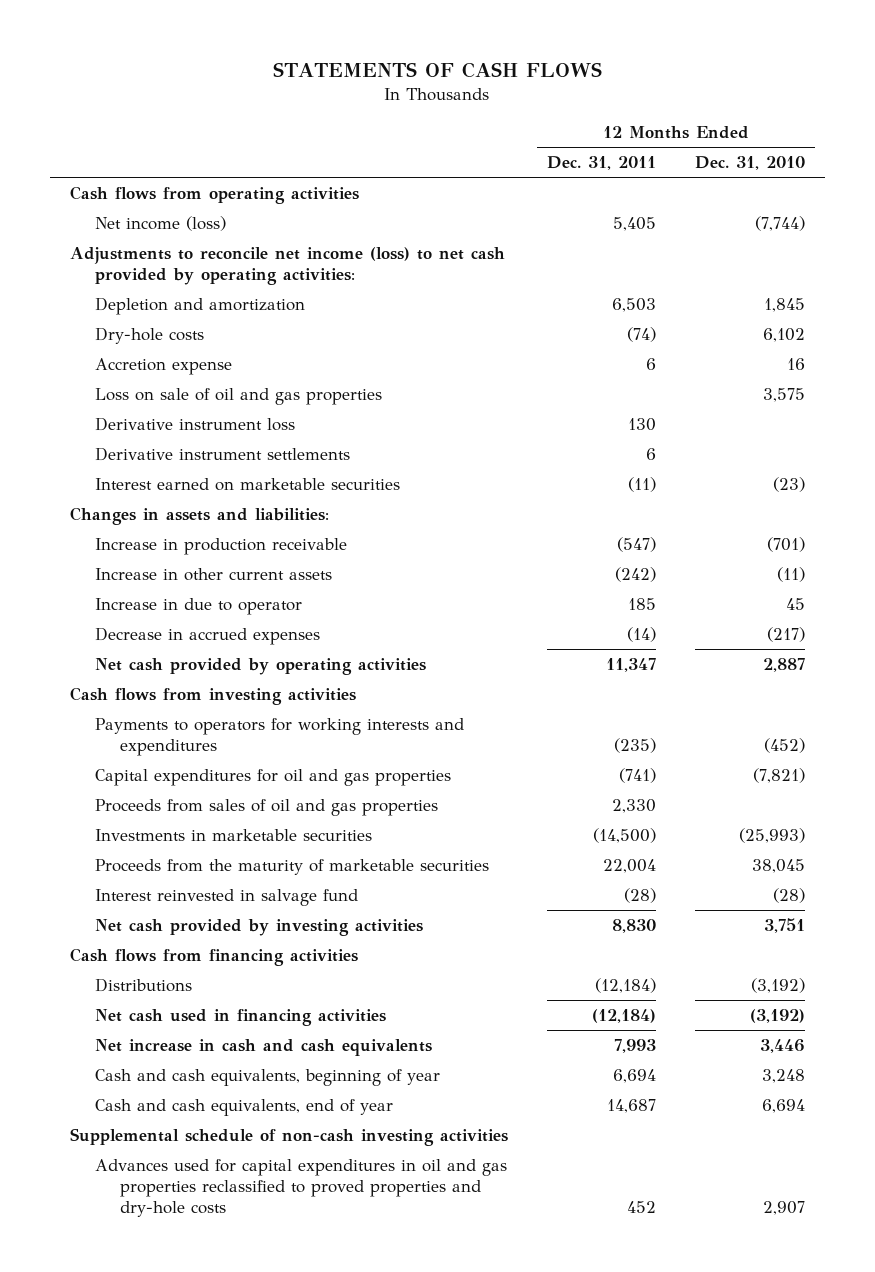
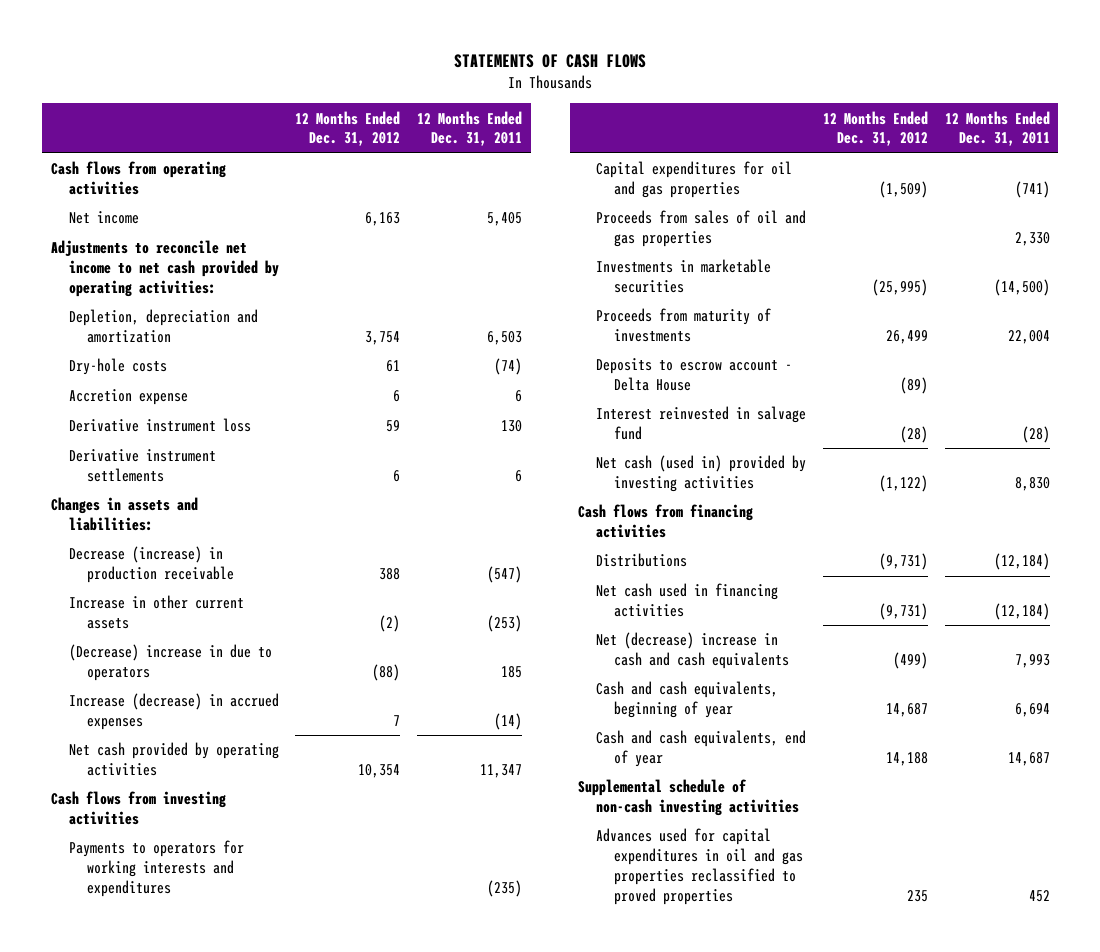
[695,156,806,171] Dec. 31, 2010 -> none
none -> [295,110,401,147] 12 Months Ended Dec. 31, 2012
[95,215,227,231] Net income (loss) -> [68,211,139,225] Net income
[69,246,505,285] Adjustments to reconcile net income (loss) to net cash provided by operating activities: -> [50,240,279,297] Adjustments to reconcile net income to net cash provided by operating activities:
[95,296,306,315] Depletion and amortization -> [68,309,258,344] Depletion, depreciation and amortization
[95,387,383,405] Loss on sale of oil and gas properties -> none
[95,477,401,491] Interest earned on marketable securities -> none
[95,537,348,555] Increase in production receivable -> [68,546,234,584] Decrease (increase) in production receivable
[614,566,656,582] (242) -> [487,615,523,633] (253)
[95,597,303,615] Increase in due to operator -> [68,644,272,682] (Decrease) increase in due to operators
[95,626,321,645] Decrease in accrued expenses -> [68,693,279,731] Increase (decrease) in accrued expenses
[95,858,490,875] Proceeds from the maturity of marketable securities -> [596,308,772,343] Proceeds from maturity of investments
none -> [596,358,793,392] Deposits to escrow account - Delta House
[95,918,424,936] Net cash provided by investing activities -> [596,455,807,493] Net cash (used in) provided by investing activities
[95,1038,433,1056] Net increase in cash and cash equivalents -> [596,632,790,670] Net (decrease) increase in cash and cash equivalents
[95,1158,508,1217] Advances used for capital expenditures in oil and gas properties reclassified to proved properties and dry-hole costs -> [596,828,804,905] Advances used for capital expenditures in oil and gas properties reclassified to proved properties

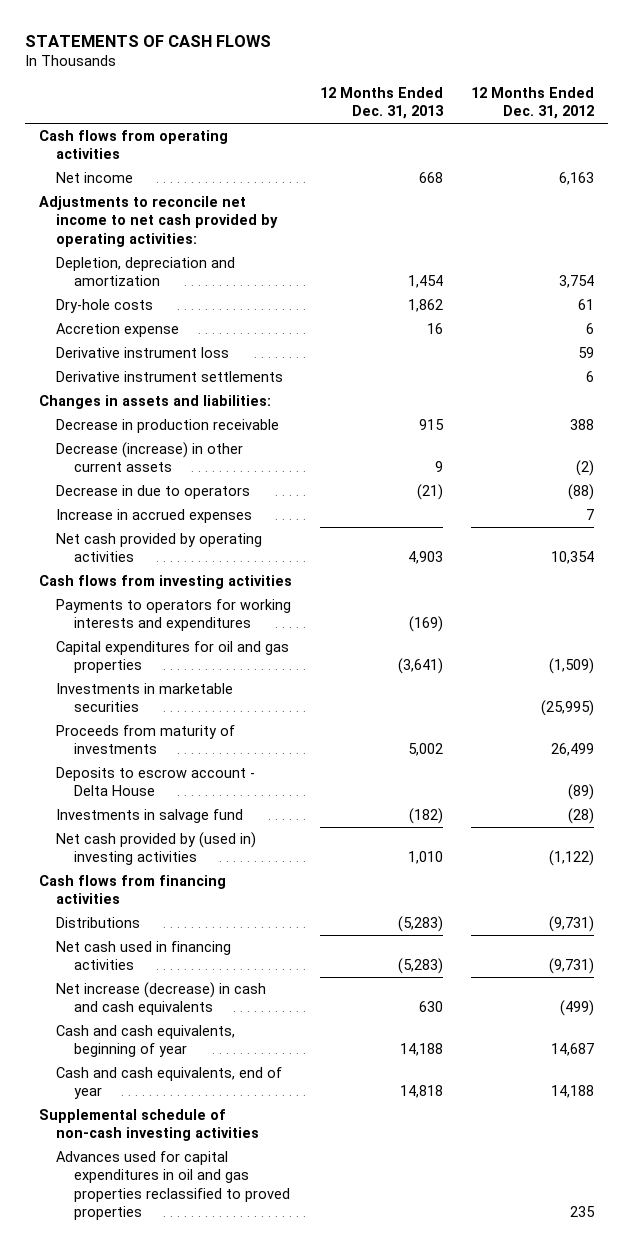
[417,110,523,147] 12 Months Ended Dec. 31, 2011 -> none
none -> [319,86,444,119] 12 Months Ended Dec. 31, 2013
[68,546,234,584] Decrease (increase) in production receivable -> [56,419,280,434] Decrease in production receivable
[68,595,244,630] Increase in other current assets -> [56,442,244,473] Decrease (increase) in other current assets
[68,644,272,682] (Decrease) increase in due to operators -> [56,485,251,500] Decrease in due to operators
[68,693,279,731] Increase (decrease) in accrued expenses -> [56,509,253,524] Increase in accrued expenses
[596,210,807,248] Proceeds from sales of oil and gas properties -> none
[596,406,807,441] Interest reinvested in salvage fund -> [56,809,244,824] Investments in salvage fund
[596,455,807,493] Net cash (used in) provided by investing activities -> [56,832,257,866] Net cash provided by (used in) investing activities
[596,632,790,670] Net (decrease) increase in cash and cash equivalents -> [56,982,267,1016] Net increase (decrease) in cash and cash equivalents

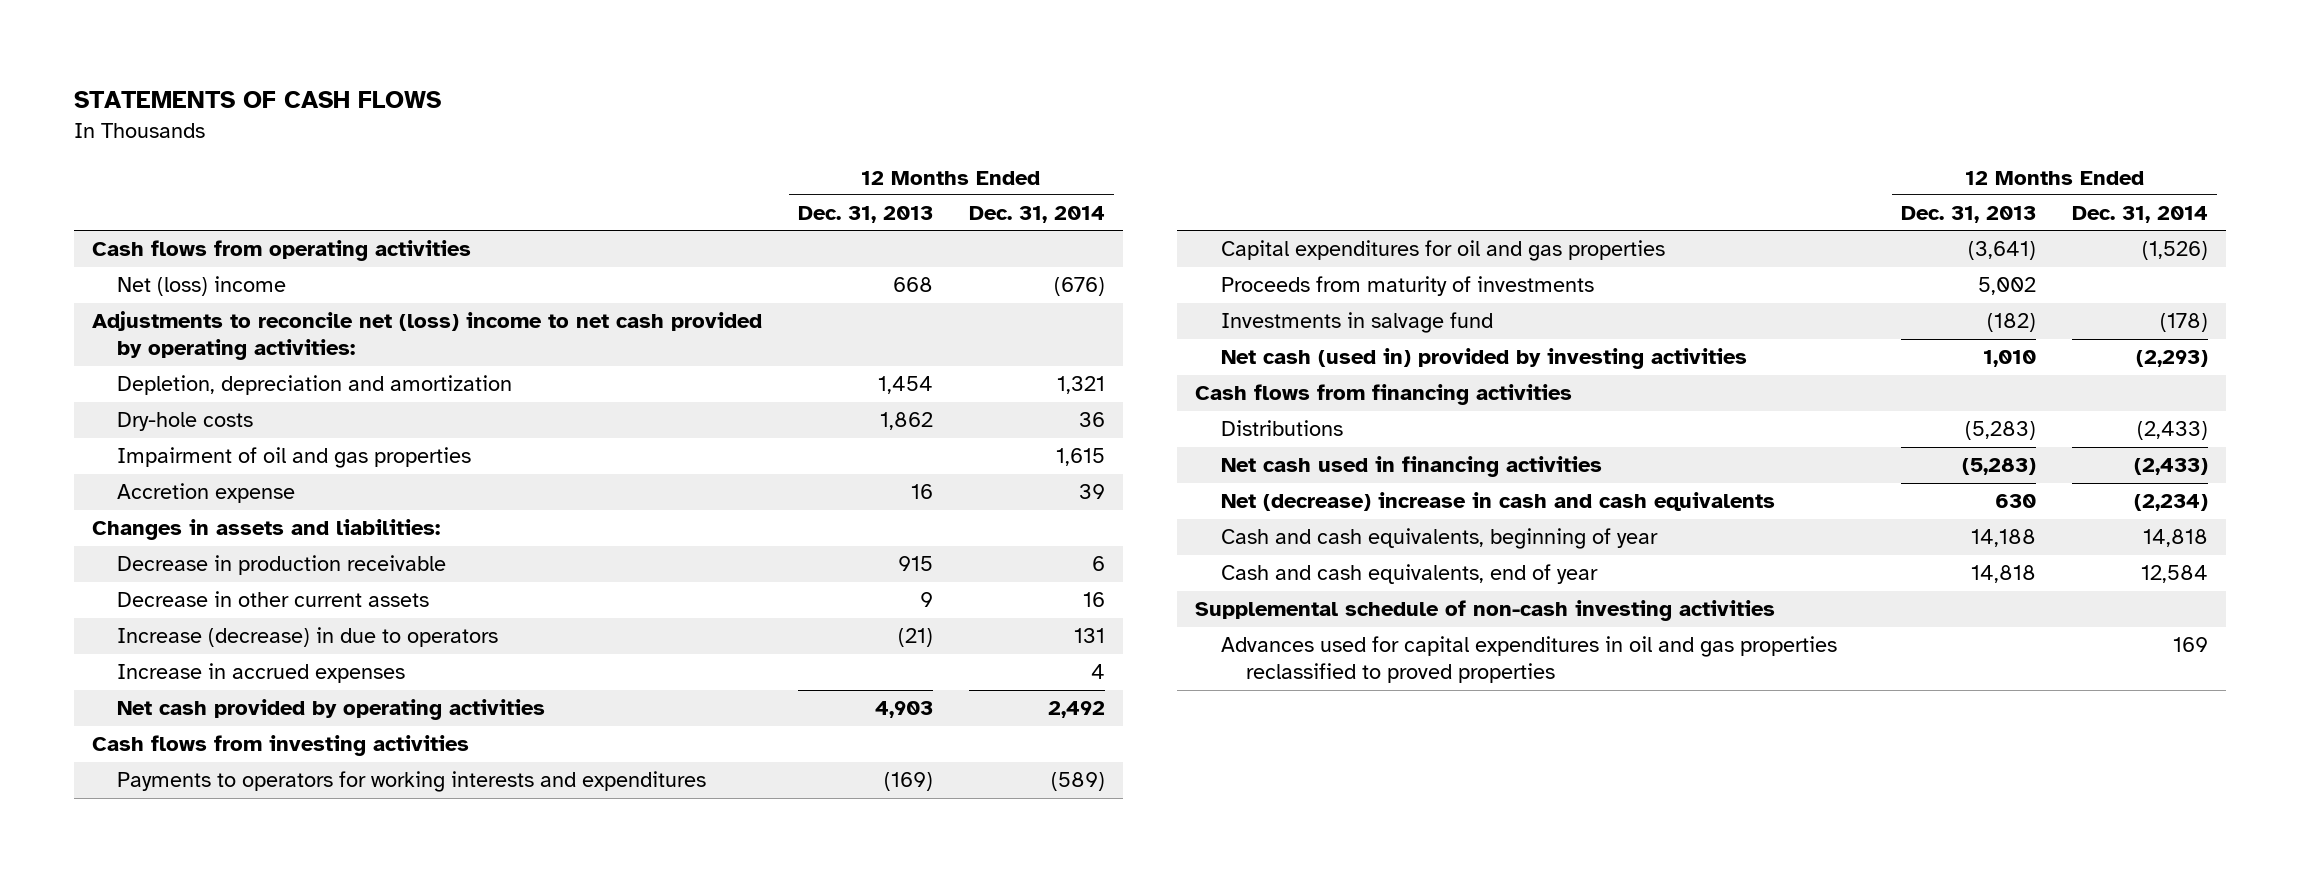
[470,86,594,119] 12 Months Ended Dec. 31, 2012 -> none
none -> [968,206,1105,224] Dec. 31, 2014
[56,172,134,184] Net income -> [117,276,287,297] Net (loss) income
[38,196,279,247] Adjustments to reconcile net income to net cash provided by operating activities: -> [92,311,763,361] Adjustments to reconcile net (loss) income to net cash provided by operating activities:
none -> [117,447,472,469] Impairment of oil and gas properties
[56,347,230,359] Derivative instrument loss -> none
[56,371,284,383] Derivative instrument settlements -> none
[56,442,244,473] Decrease (increase) in other current assets -> [117,591,430,608] Decrease in other current assets
[56,485,251,500] Decrease in due to operators -> [117,627,499,648] Increase (decrease) in due to operators
[56,683,234,713] Investments in marketable securities -> none
[56,767,256,797] Deposits to escrow account - Delta House -> none
[56,832,257,866] Net cash provided by (used in) investing activities -> [1220,348,1747,370] Net cash (used in) provided by investing activities
[56,982,267,1016] Net increase (decrease) in cash and cash equivalents -> [1220,492,1775,512] Net (decrease) increase in cash and cash equivalents

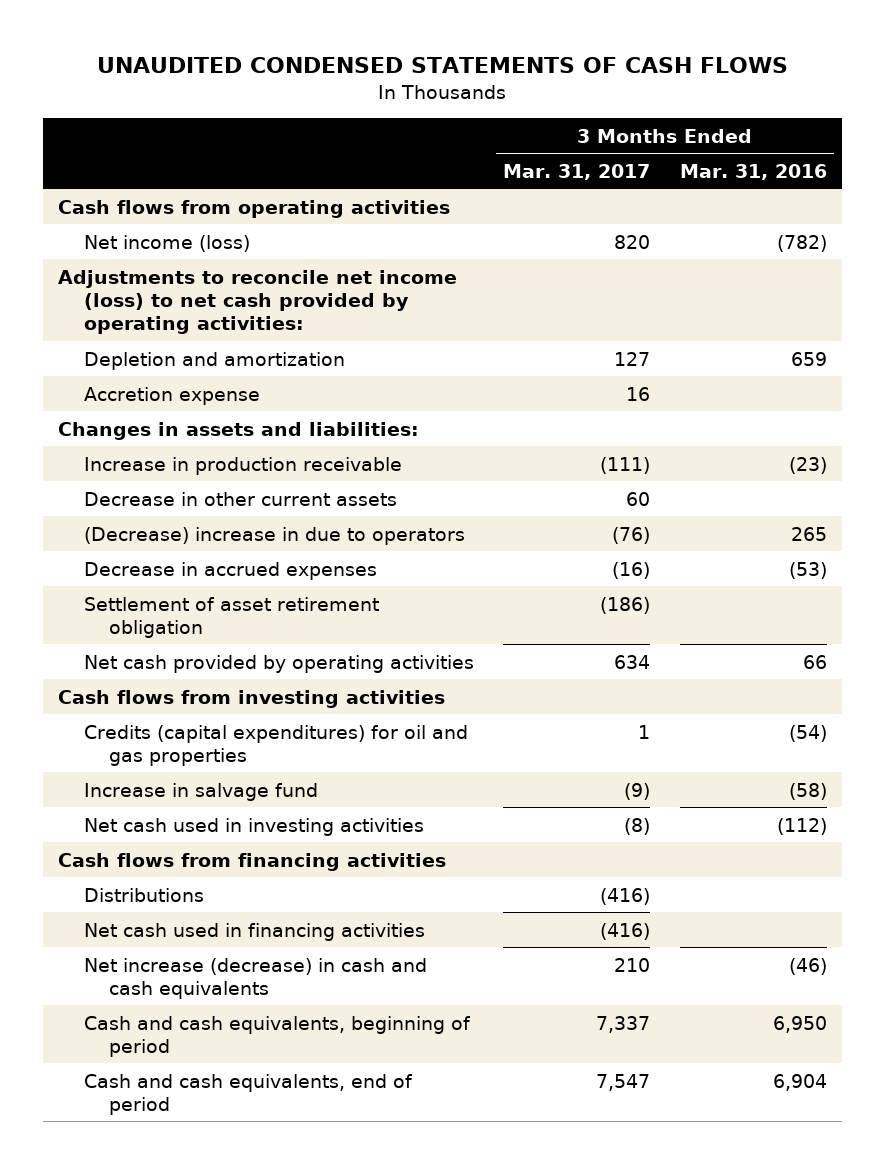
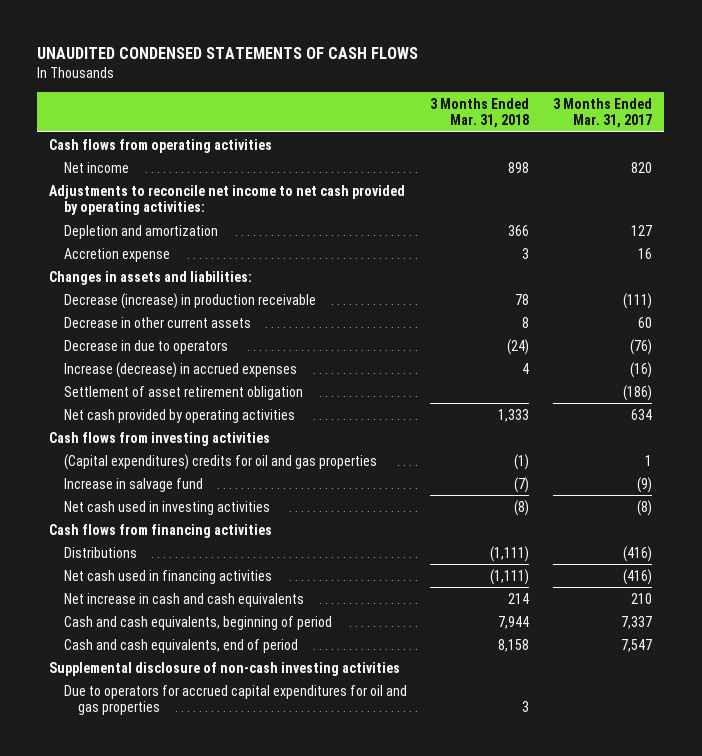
[679,163,827,180] Mar. 31, 2016 -> none
none -> [430,97,530,129] 3 Months Ended Mar. 31, 2018
[83,234,250,252] Net income (loss) -> [63,161,129,173] Net income
[57,269,457,335] Adjustments to reconcile net income (loss) to net cash provided by operating activities: -> [49,184,406,215] Adjustments to reconcile net income to net cash provided by operating activities:
[83,456,402,475] Increase in production receivable -> [63,292,316,309] Decrease (increase) in production receivable
[83,526,465,545] (Decrease) increase in due to operators -> [63,339,228,354] Decrease in due to operators
[83,561,377,580] Decrease in accrued expenses -> [63,361,297,378] Increase (decrease) in accrued expenses
[83,724,468,766] Credits (capital expenditures) for oil and gas properties -> [63,453,377,470] (Capital expenditures) credits for oil and gas properties
[83,957,427,999] Net increase (decrease) in cash and cash equivalents -> [63,592,304,607] Net increase in cash and cash equivalents
none -> [49,661,401,676] Supplemental disclosure of non-cash investing activities
none -> [63,684,407,715] Due to operators for accrued capital expenditures for oil and gas properties

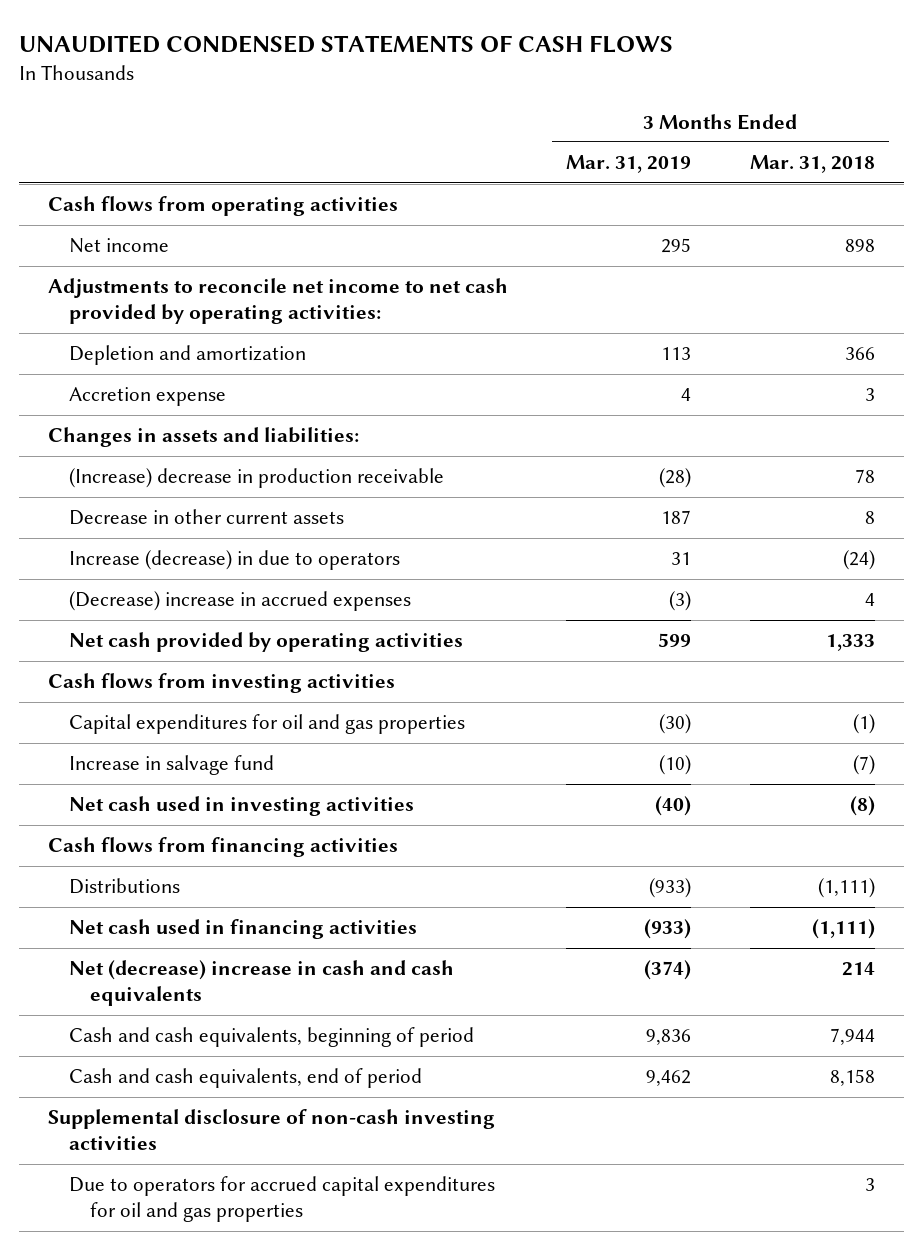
[553,97,653,129] 3 Months Ended Mar. 31, 2017 -> none
none -> [566,155,692,174] Mar. 31, 2019
[63,292,316,309] Decrease (increase) in production receivable -> [69,468,445,489] (Increase) decrease in production receivable
[63,385,303,400] Settlement of asset retirement obligation -> none
[63,339,228,354] Decrease in due to operators -> [69,550,401,571] Increase (decrease) in due to operators
[63,361,297,378] Increase (decrease) in accrued expenses -> [69,591,412,612] (Decrease) increase in accrued expenses
[63,453,377,470] (Capital expenditures) credits for oil and gas properties -> [69,714,466,735] Capital expenditures for oil and gas properties
[63,592,304,607] Net increase in cash and cash equivalents -> [69,960,455,1007] Net (decrease) increase in cash and cash equivalents

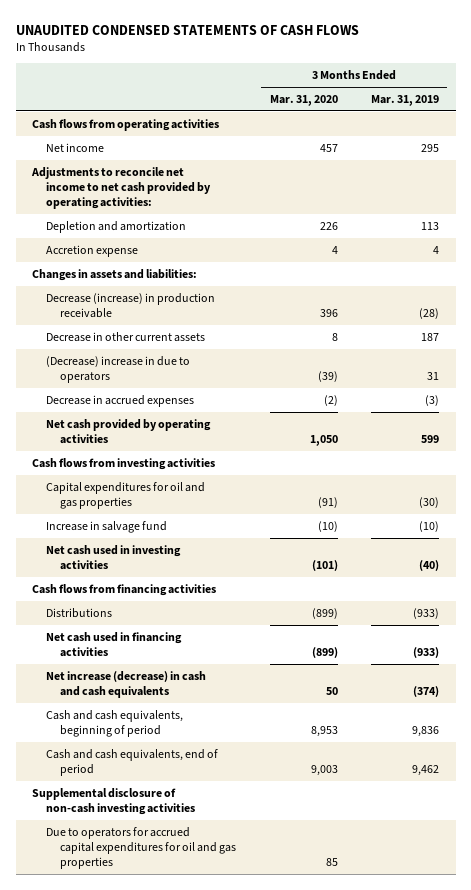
[749,155,875,174] Mar. 31, 2018 -> none
none -> [269,95,338,107] Mar. 31, 2020
[69,468,445,489] (Increase) decrease in production receivable -> [46,292,216,318] Decrease (increase) in production receivable
[69,550,401,571] Increase (decrease) in due to operators -> [46,355,191,383] (Decrease) increase in due to operators
[69,591,412,612] (Decrease) increase in accrued expenses -> [46,394,195,407] Decrease in accrued expenses
[69,960,455,1007] Net (decrease) increase in cash and cash equivalents -> [46,670,207,698] Net increase (decrease) in cash and cash equivalents

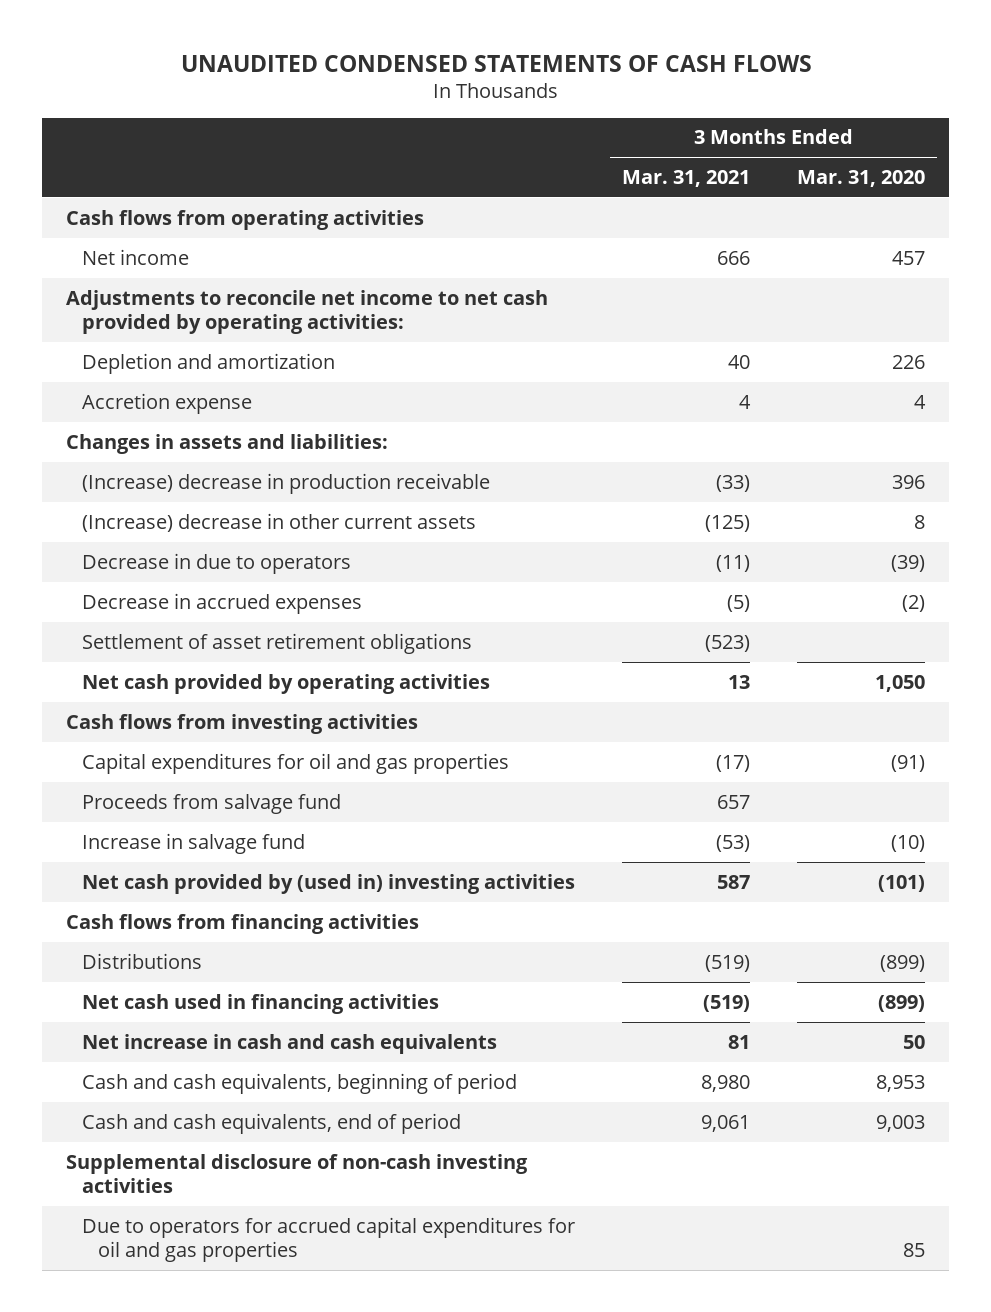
[370,95,439,107] Mar. 31, 2019 -> none
none -> [622,169,751,187] Mar. 31, 2021
[46,292,216,318] Decrease (increase) in production receivable -> [81,472,490,494] (Increase) decrease in production receivable
[46,331,206,342] Decrease in other current assets -> [81,512,476,532] (Increase) decrease in other current assets
[46,355,191,383] (Decrease) increase in due to operators -> [81,552,351,574] Decrease in due to operators
none -> [81,632,472,654] Settlement of asset retirement obligations
none -> [81,793,341,814] Proceeds from salvage fund
[46,544,182,570] Net cash used in investing activities -> [81,873,575,894] Net cash provided by (used in) investing activities
[46,670,207,698] Net increase (decrease) in cash and cash equivalents -> [81,1033,497,1054] Net increase in cash and cash equivalents

